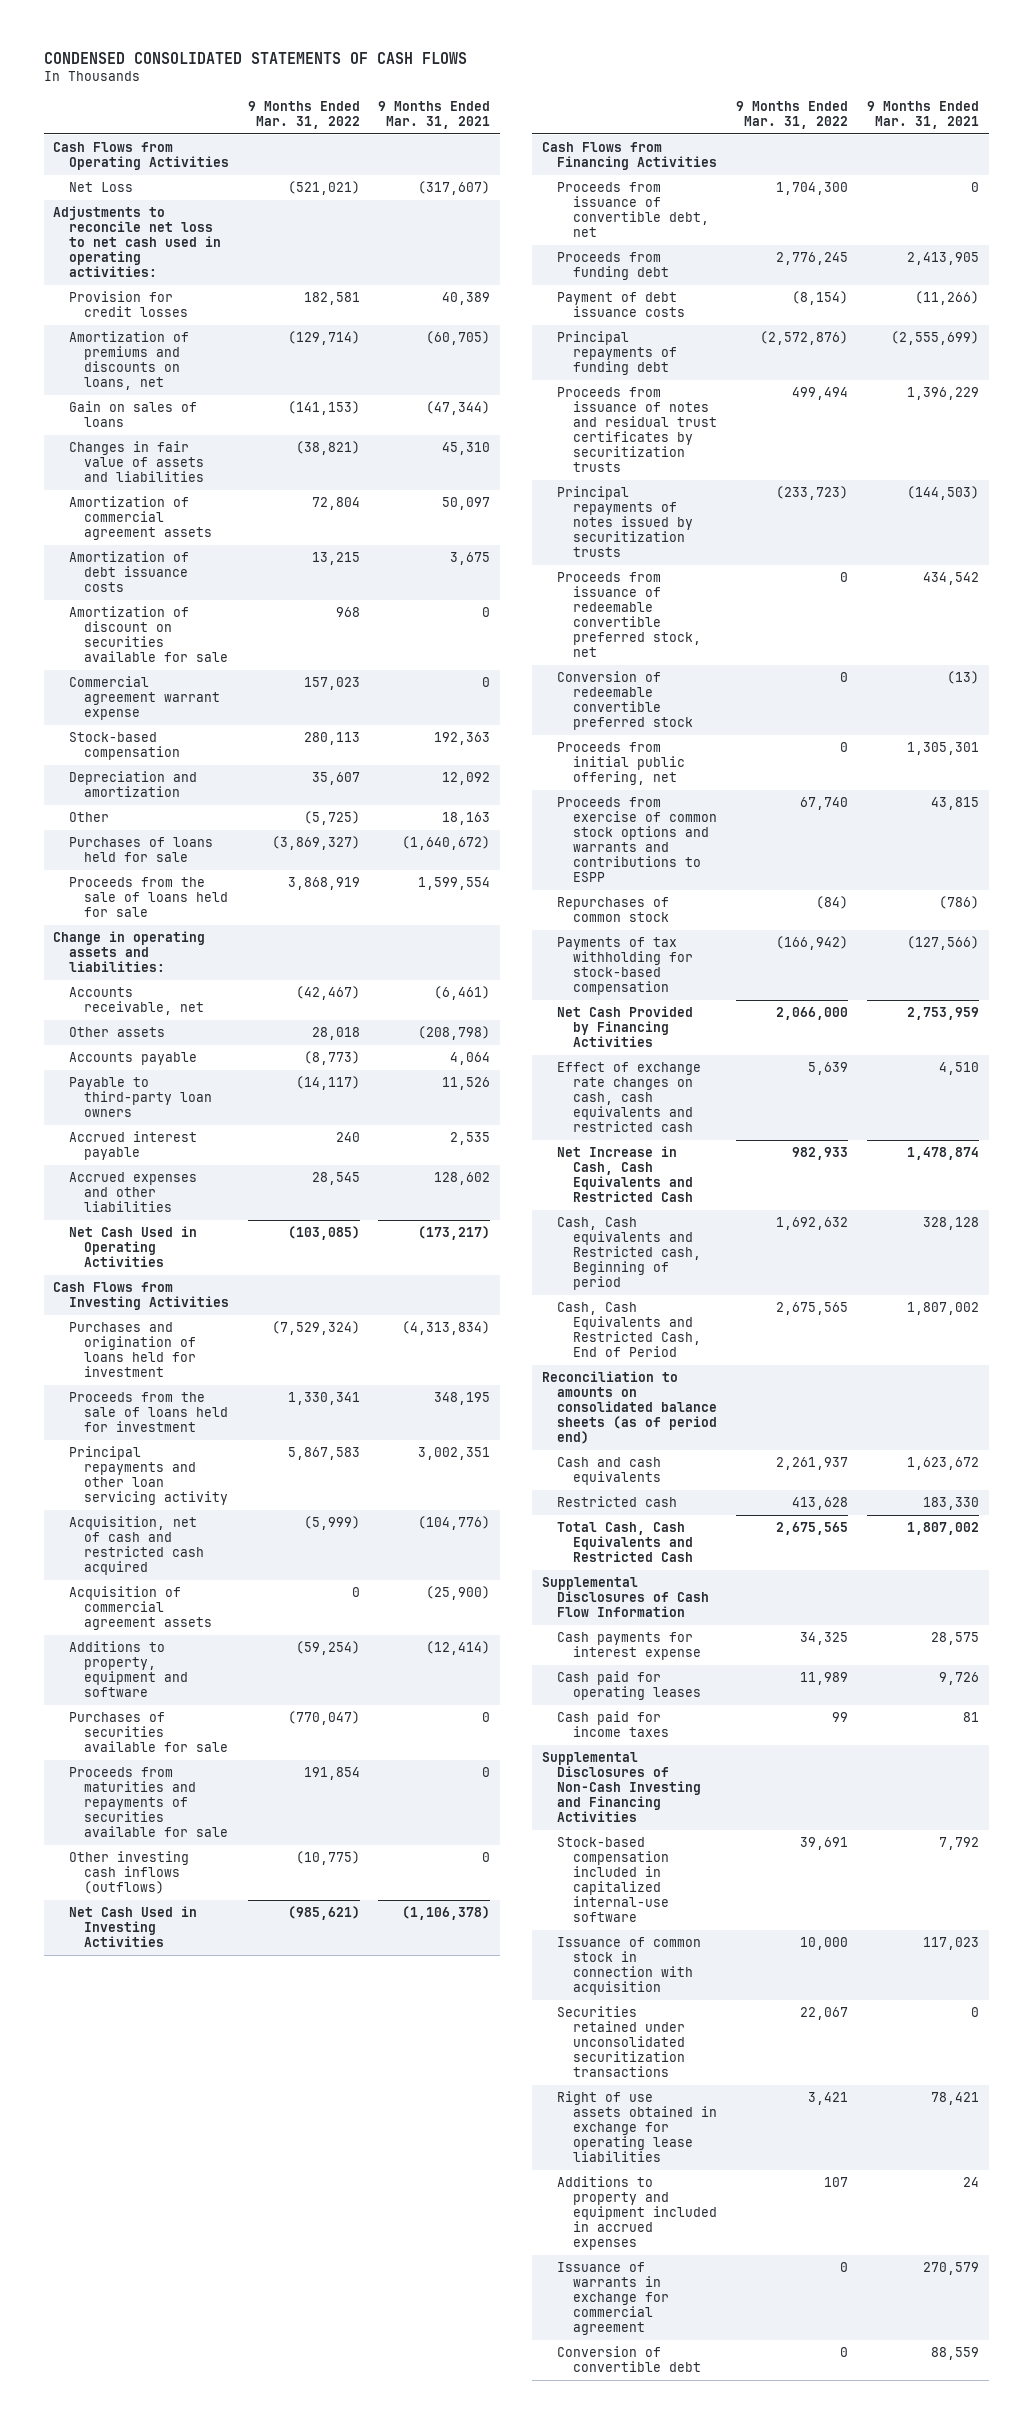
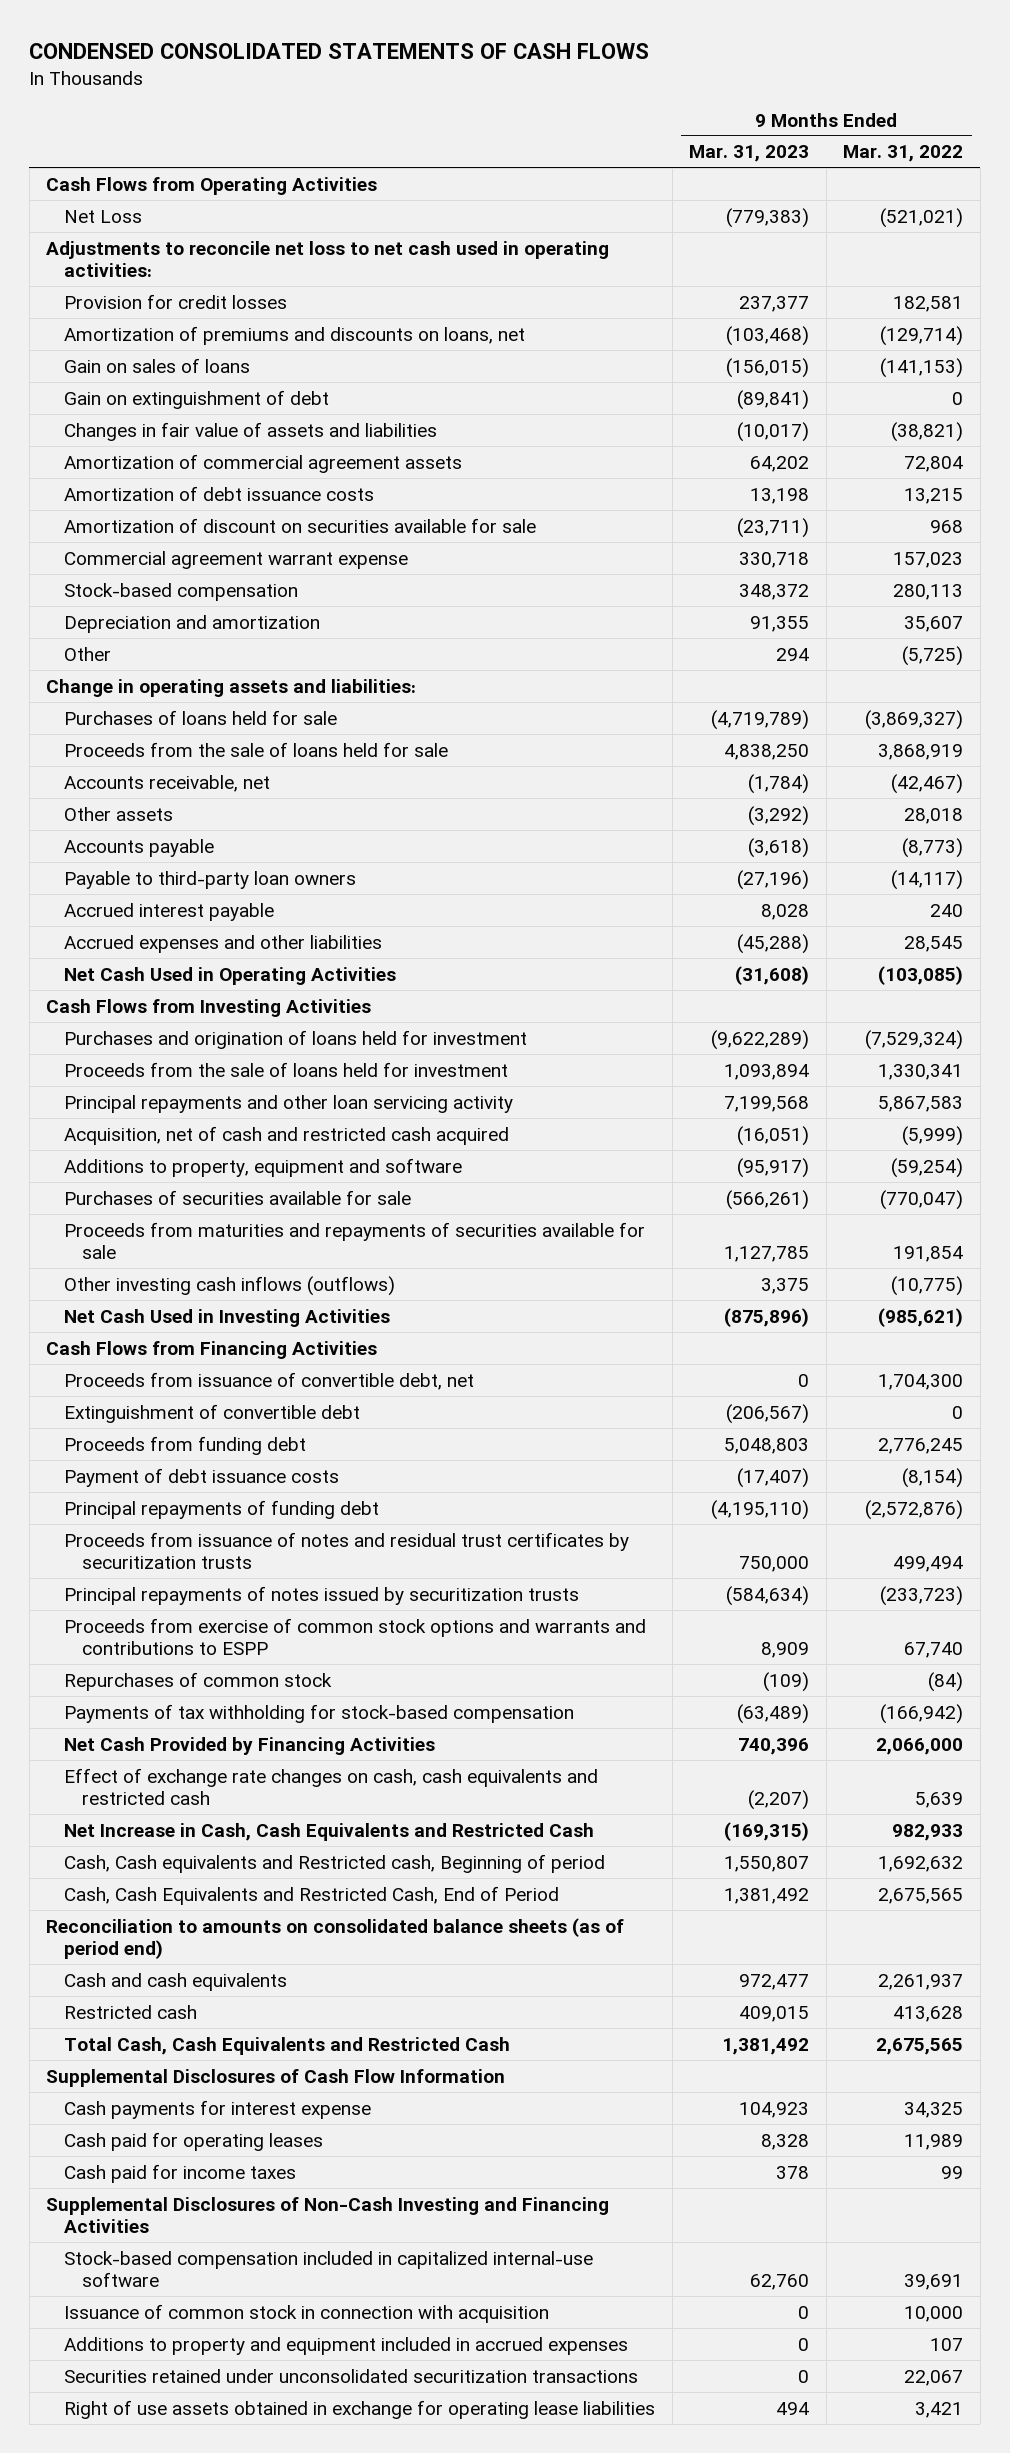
[378,101,491,130] 9 Months Ended Mar. 31, 2021 -> none
none -> [689,145,810,163] Mar. 31, 2023
none -> [64,389,330,409] Gain on extinguishment of debt
[53,930,206,973] Change in operating assets and liabilities: -> [46,678,417,697] Change in operating assets and liabilities:
[68,1585,213,1631] Acquisition of commercial agreement assets -> none
none -> [64,1403,361,1423] Extinguishment of convertible debt
[557,571,702,658] Proceeds from issuance of redeemable convertible preferred stock, net -> none
[557,670,694,731] Conversion of redeemable convertible preferred stock -> none
[557,741,686,786] Proceeds from initial public offering, net -> none
[557,2175,718,2251] Additions to property and equipment included in accrued expenses -> [64,2336,629,2355] Additions to property and equipment included in accrued expenses
[557,2261,670,2336] Issuance of warrants in exchange for commercial agreement -> none
[557,2345,702,2373] Conversion of convertible debt -> none

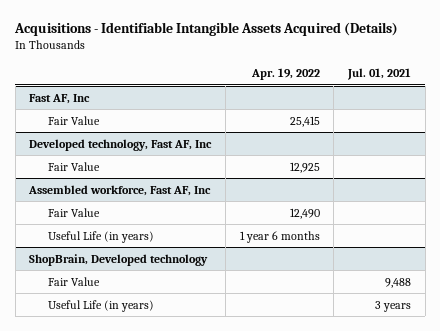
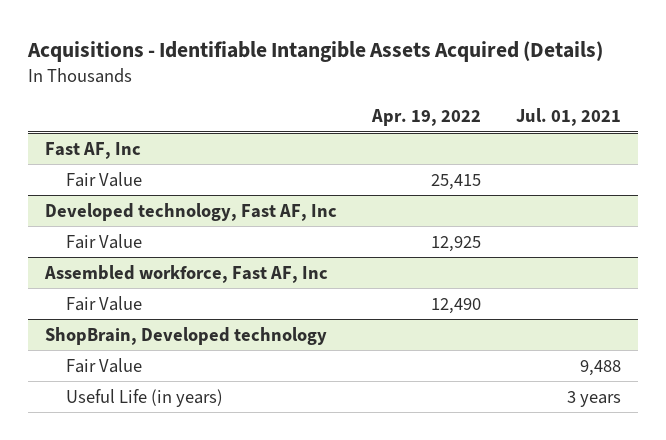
[47,230,154,243] Useful Life (in years) -> none

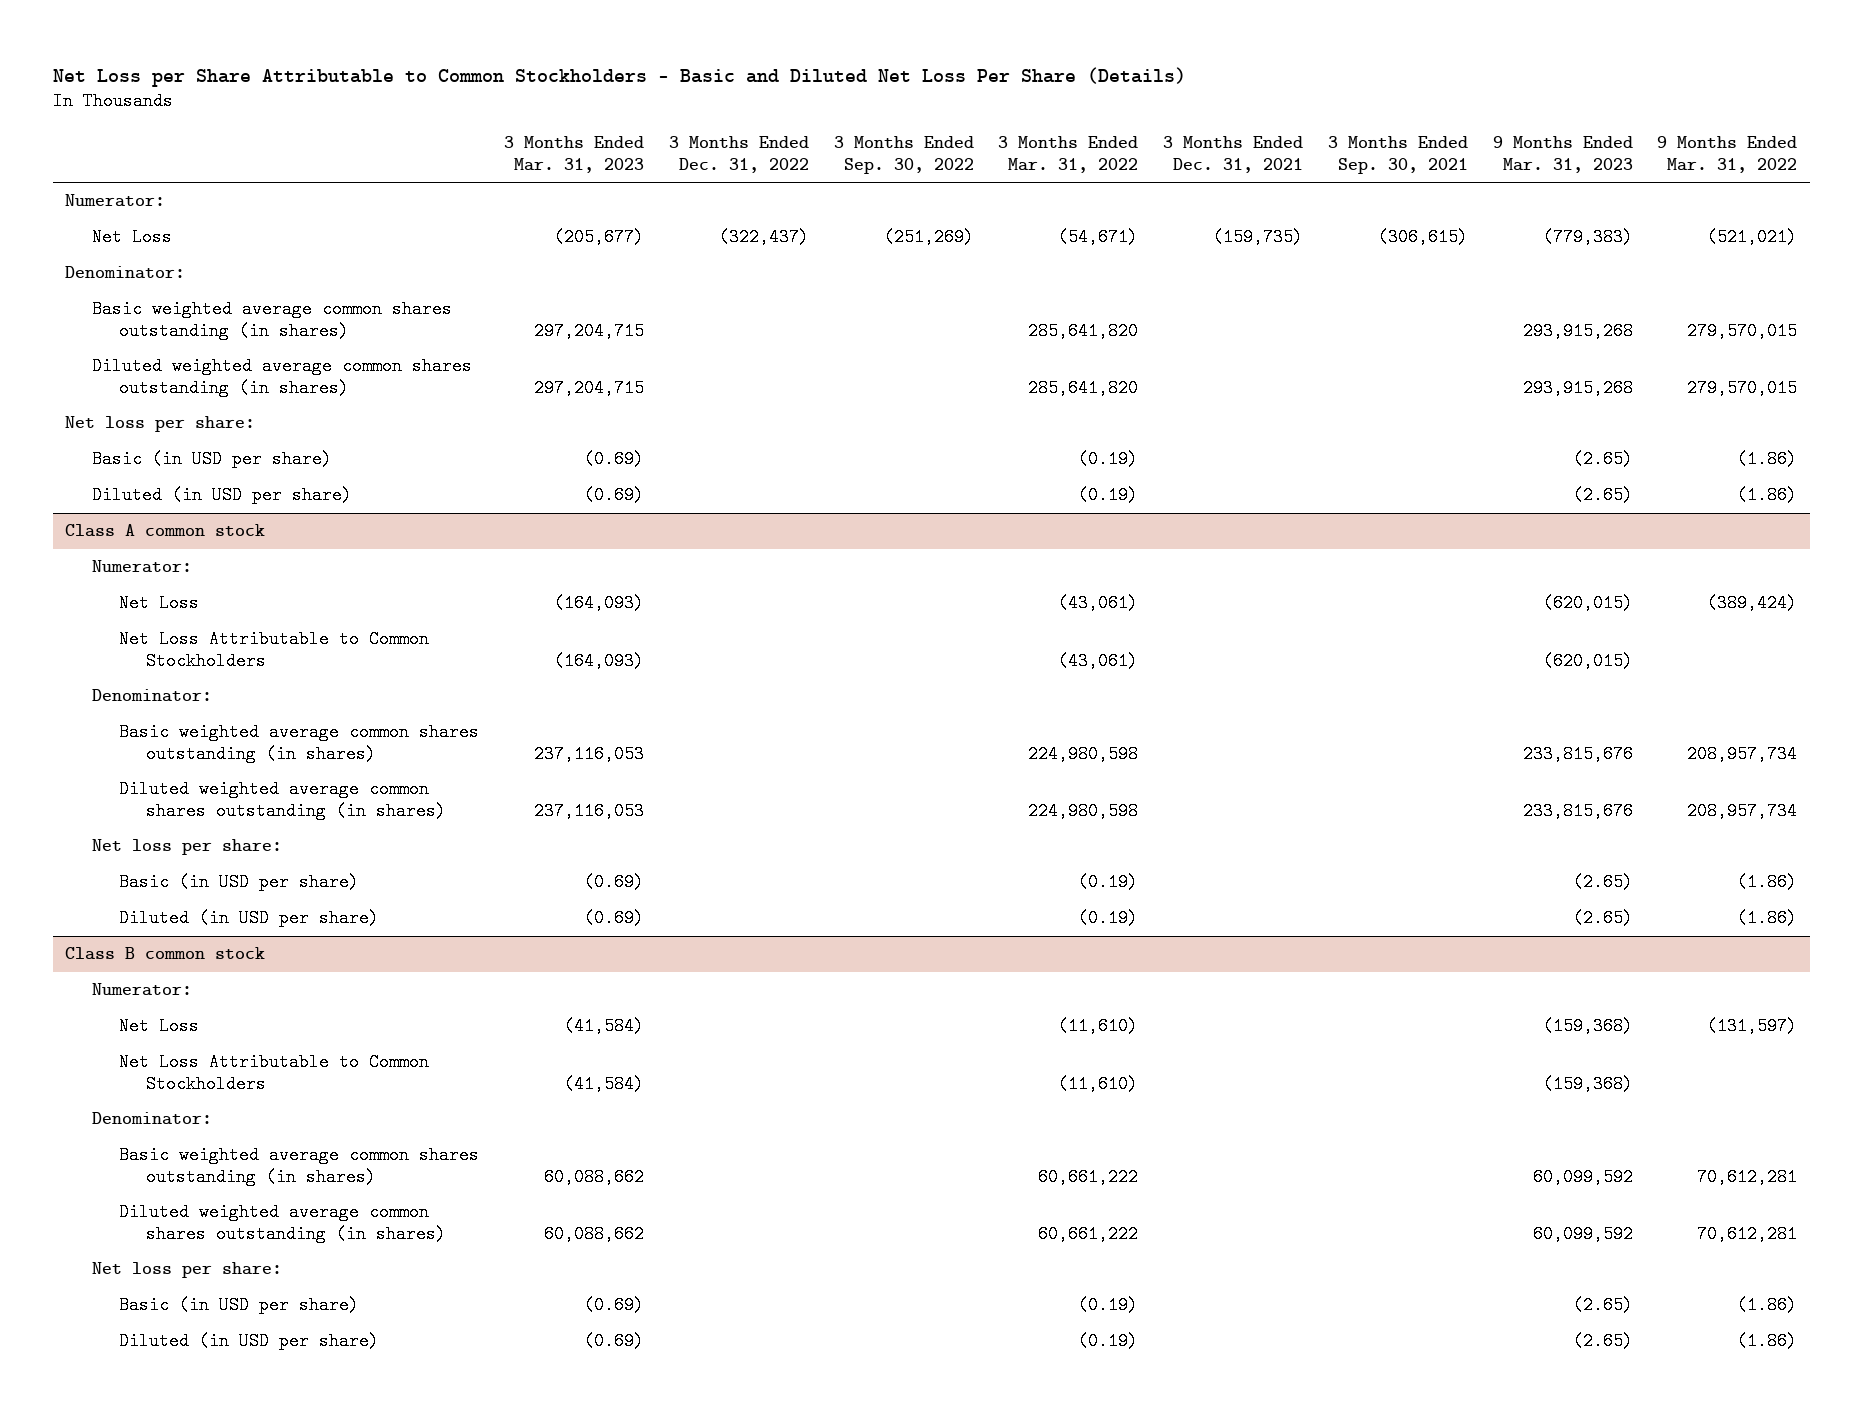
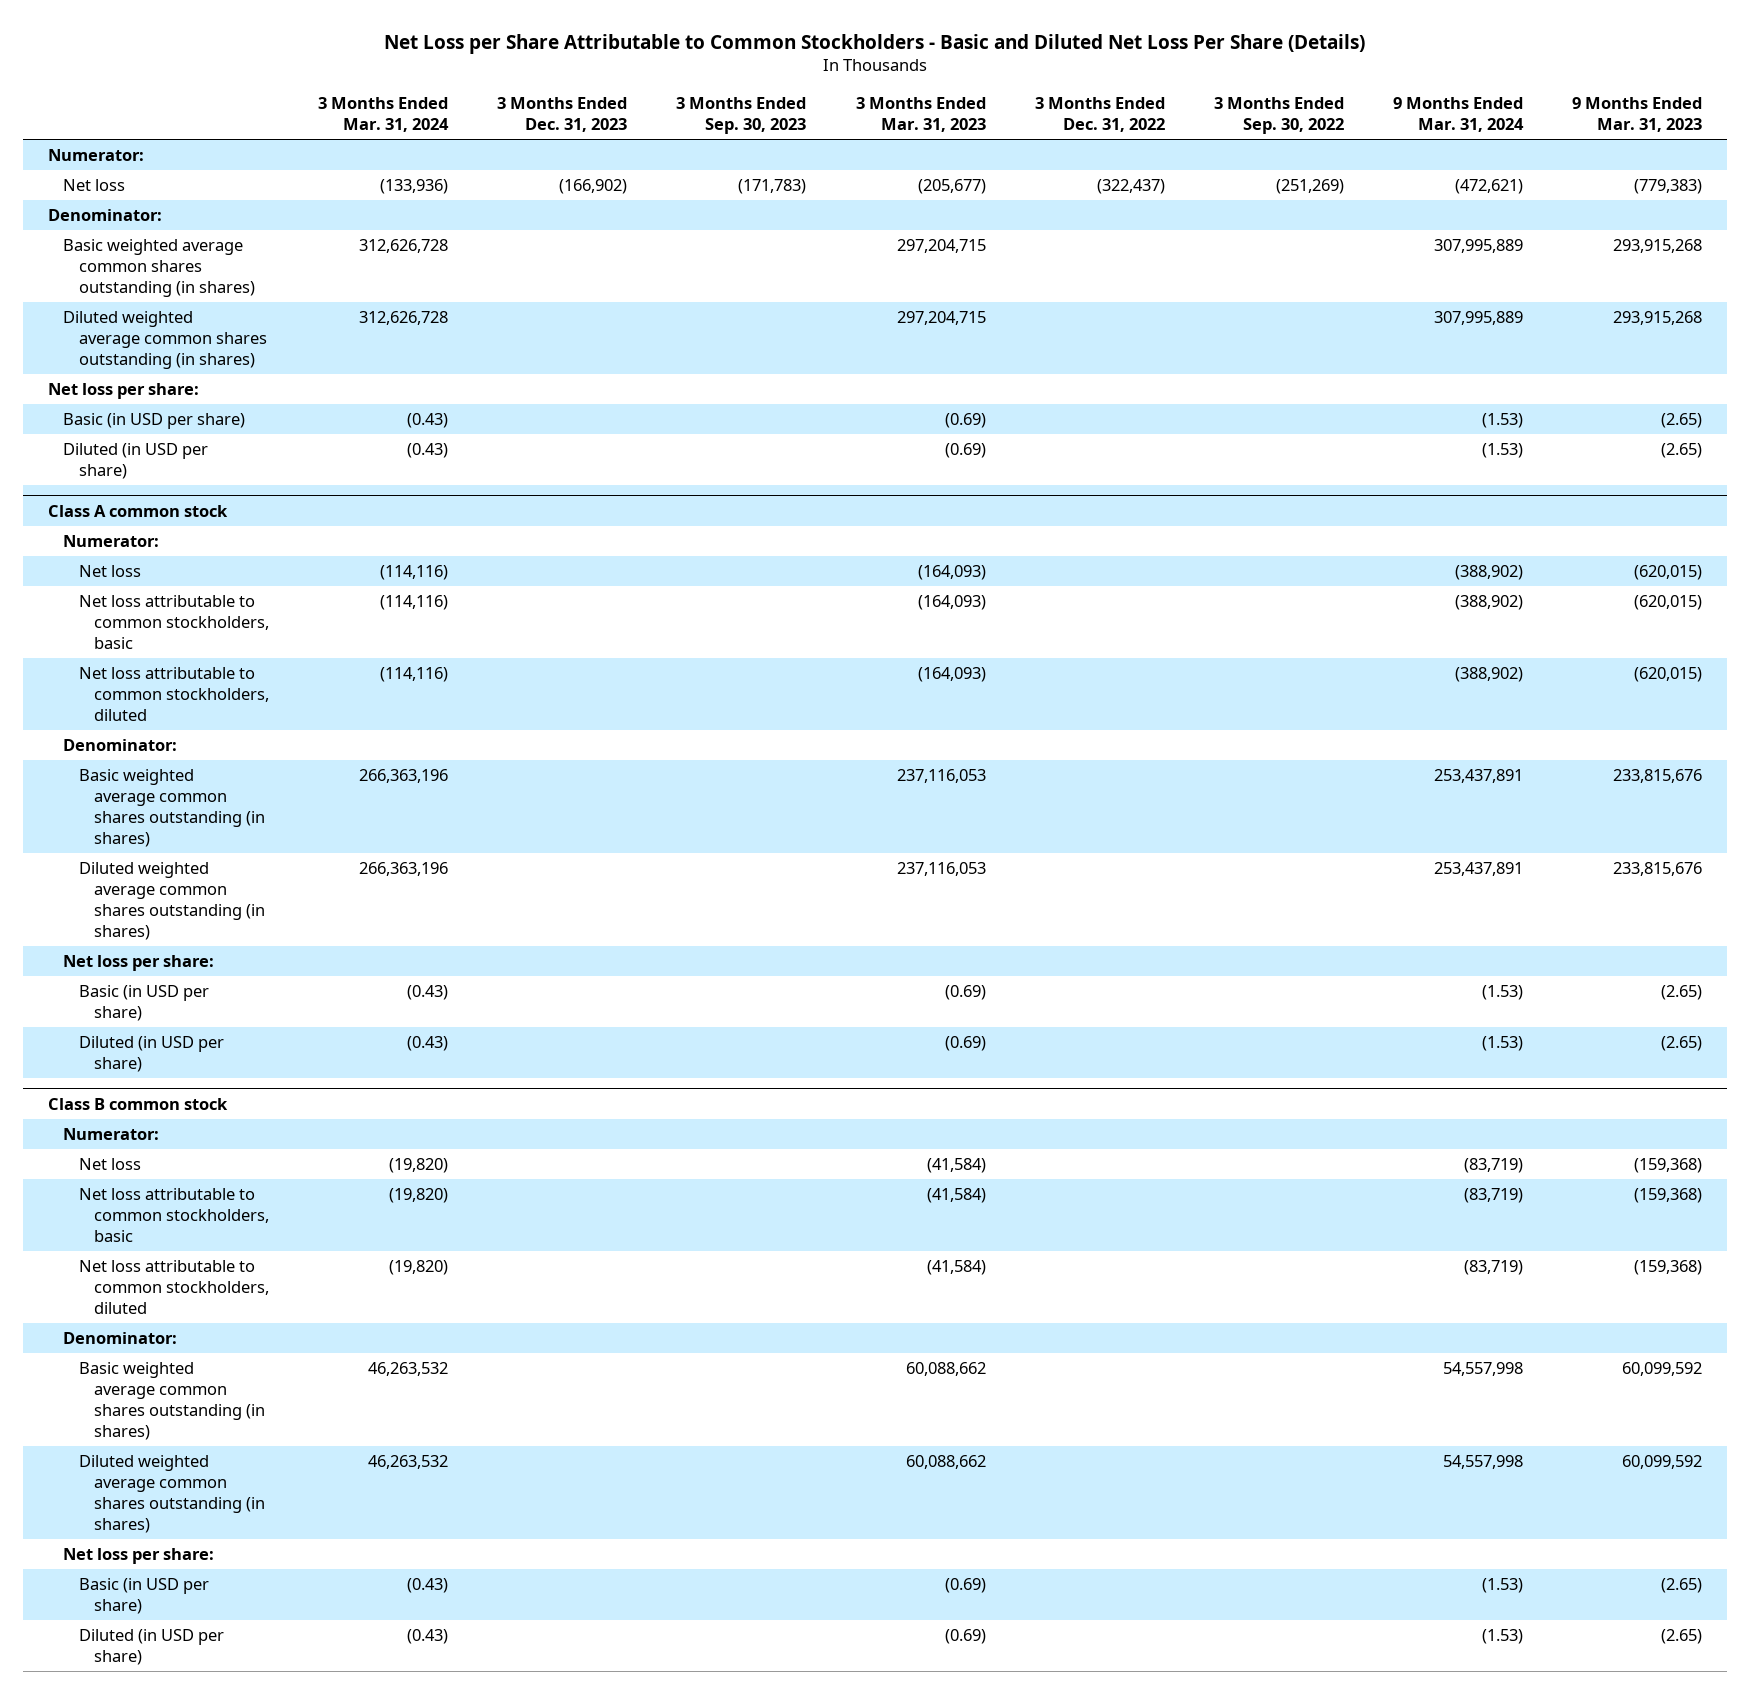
[998,136,1139,174] 3 Months Ended Mar. 31, 2022 -> none
[1163,136,1304,174] 3 Months Ended Dec. 31, 2021 -> none
[1327,136,1468,175] 3 Months Ended Sep. 30, 2021 -> none
[1657,136,1798,174] 9 Months Ended Mar. 31, 2022 -> none
none -> [318,97,450,133] 3 Months Ended Mar. 31, 2024
none -> [497,97,628,133] 3 Months Ended Dec. 31, 2023
none -> [676,97,807,135] 3 Months Ended Sep. 30, 2023
none -> [1393,97,1525,133] 9 Months Ended Mar. 31, 2024
[92,228,173,247] Net Loss -> [63,179,126,192] Net loss
[119,594,200,613] Net Loss -> [78,565,141,578] Net loss
[119,630,430,671] Net Loss Attributable to Common Stockholders -> [78,595,269,650] Net loss attributable to common stockholders, basic
none -> [78,667,269,722] Net loss attributable to common stockholders, diluted
[119,1017,200,1036] Net Loss -> [78,1158,141,1171] Net loss
[119,1053,430,1094] Net Loss Attributable to Common Stockholders -> [78,1188,269,1243] Net loss attributable to common stockholders, basic
none -> [78,1260,269,1315] Net loss attributable to common stockholders, diluted

